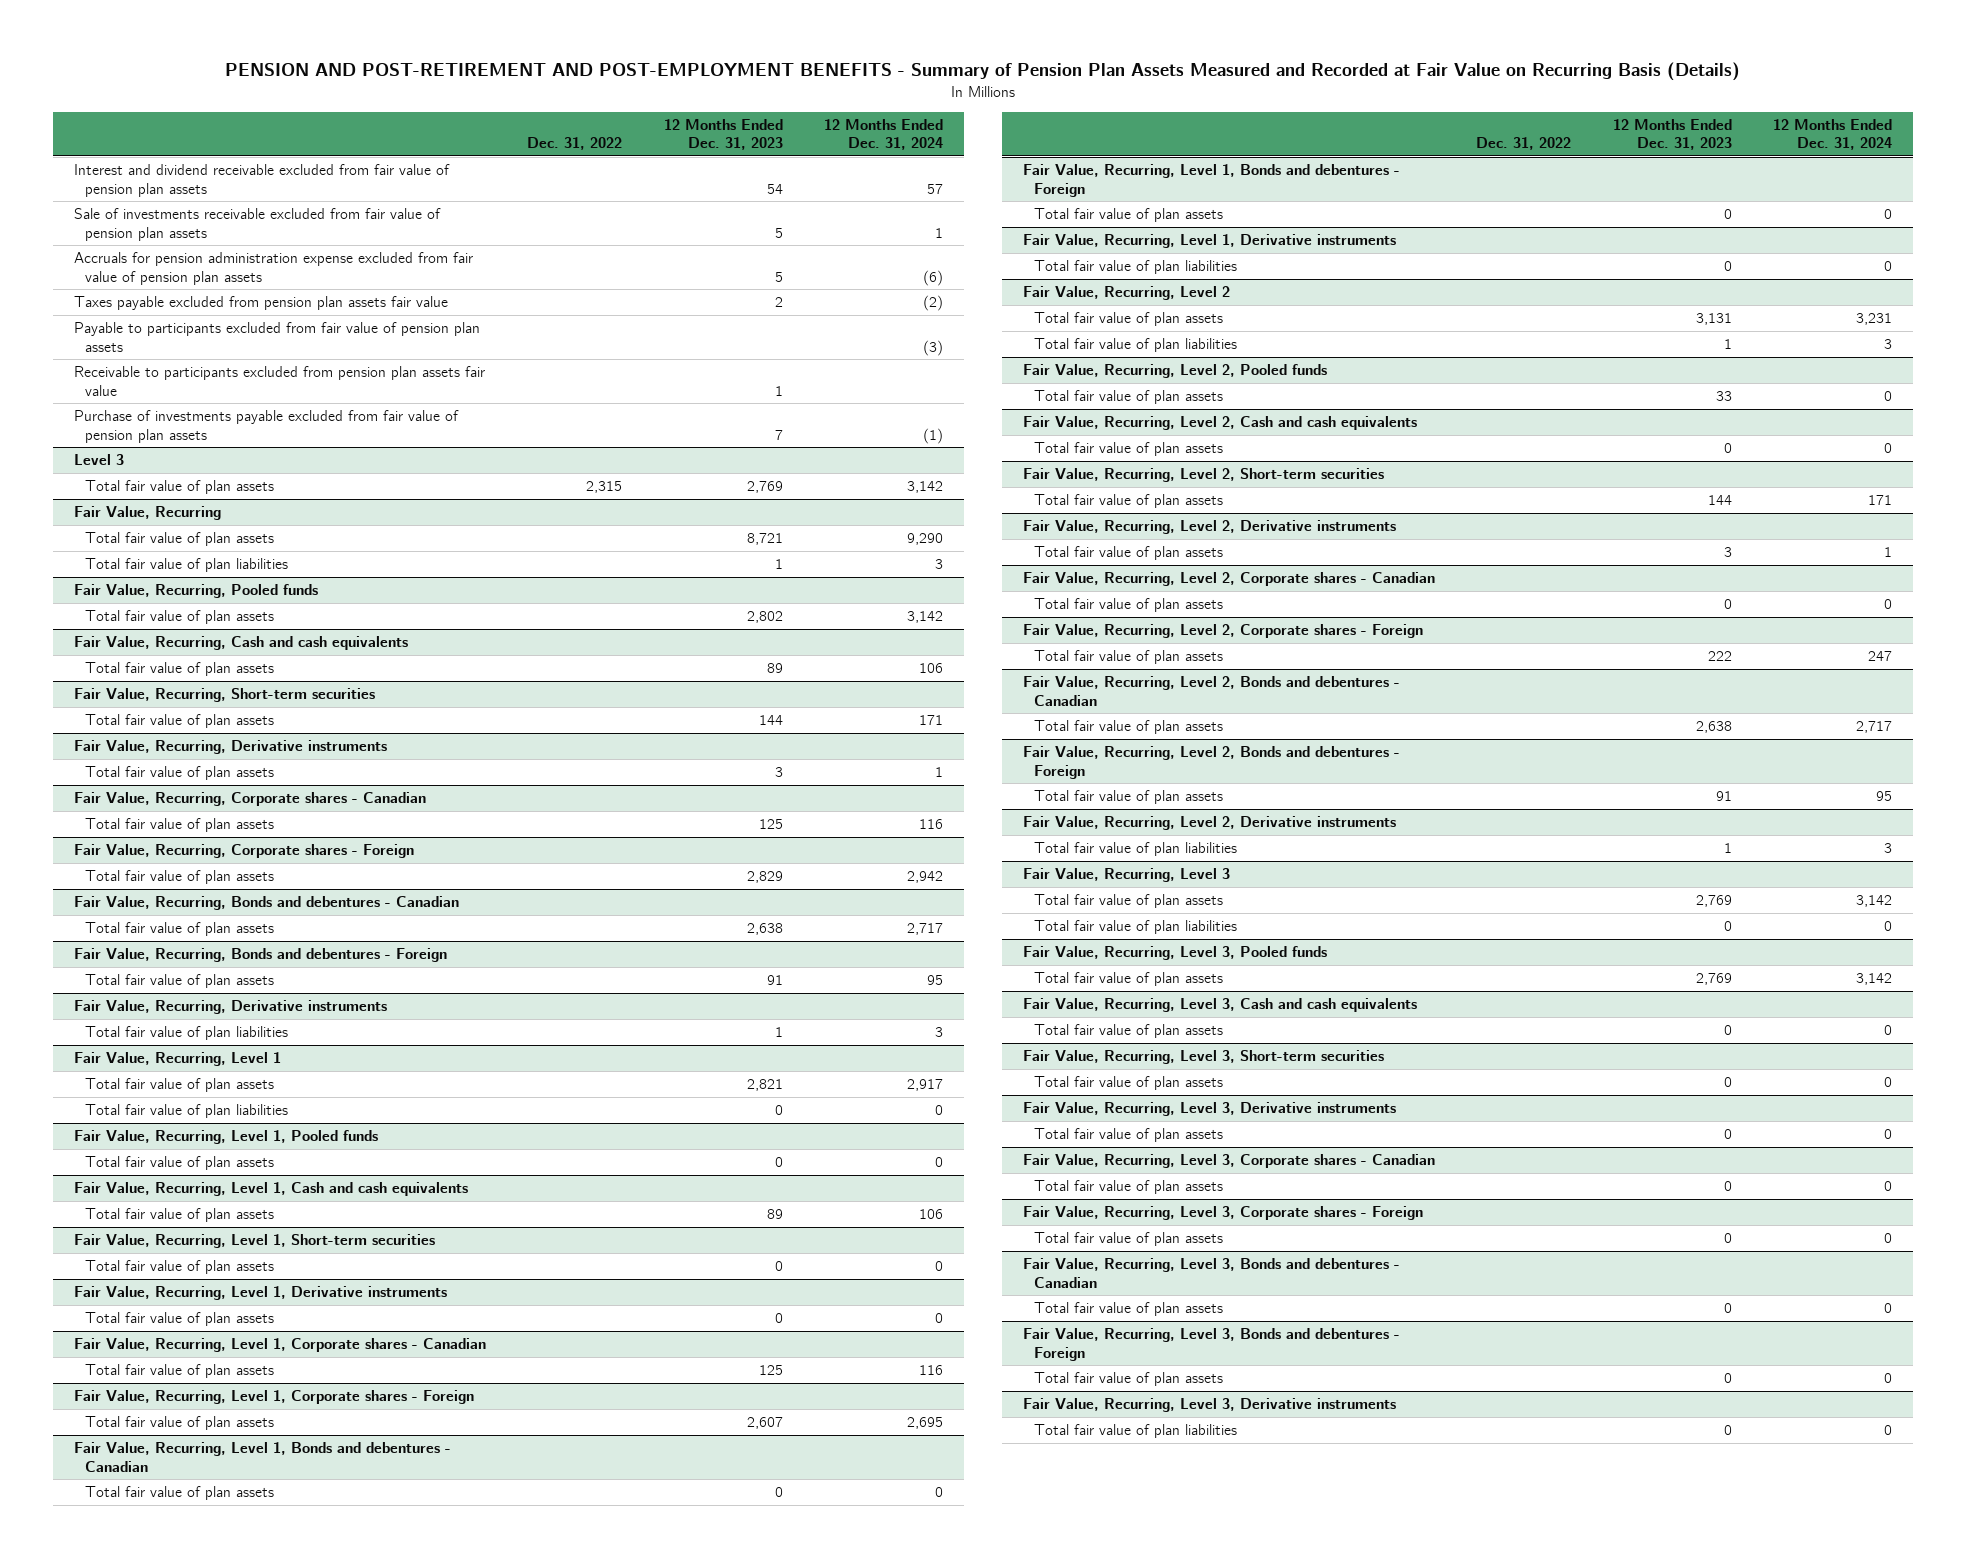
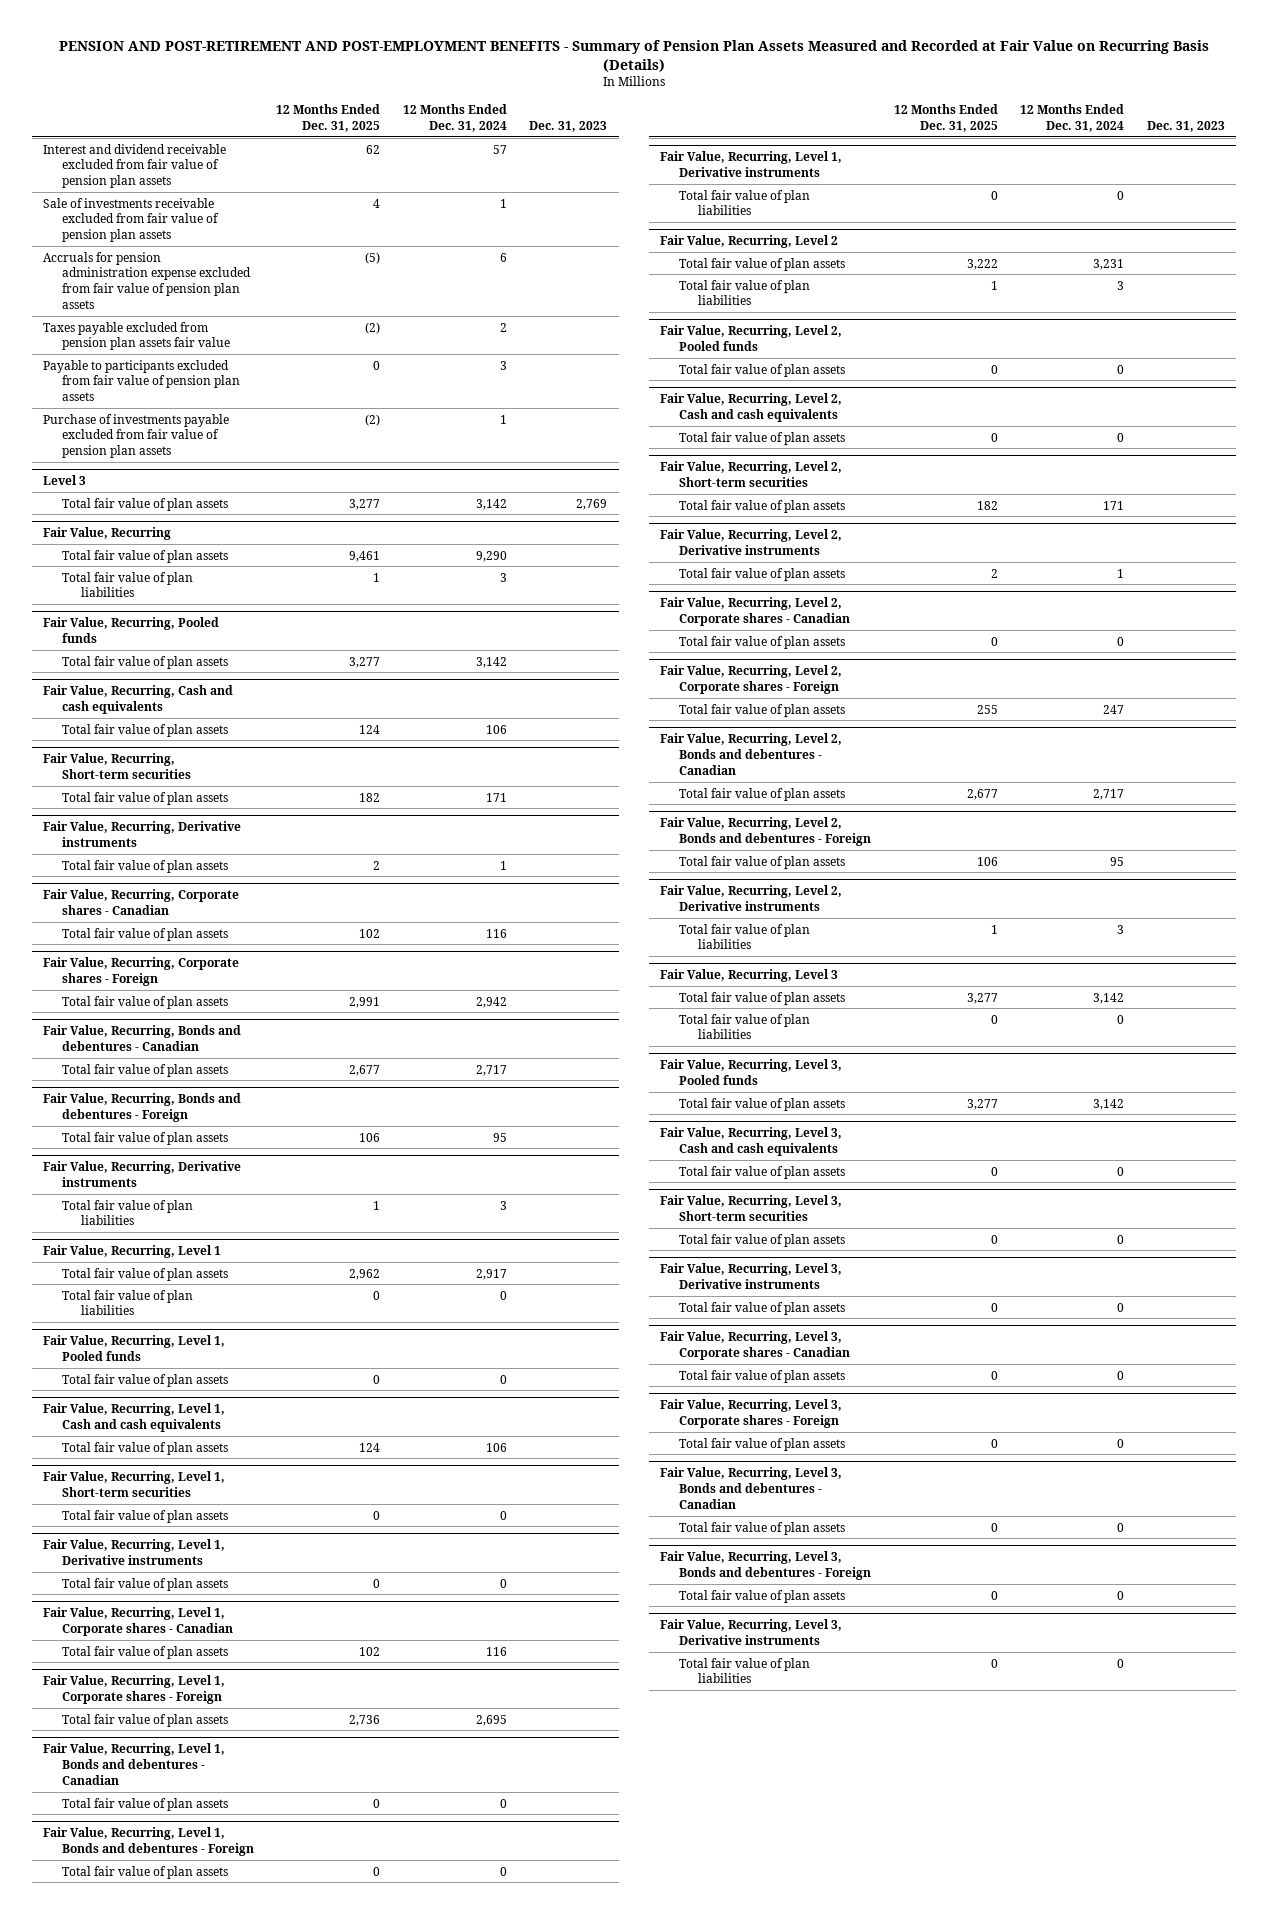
[527,137,623,151] Dec. 31, 2022 -> none
[663,118,783,151] 12 Months Ended Dec. 31, 2023 -> none
none -> [276,103,381,132] 12 Months Ended Dec. 31, 2025
none -> [529,120,608,132] Dec. 31, 2023
[73,365,485,396] Receivable to participants excluded from pension plan assets fair value -> none
[923,269,944,286] (6) -> [499,252,507,262] 6
[923,294,944,311] (2) -> [499,322,507,332] 2
[923,339,944,356] (3) -> [499,360,507,370] 3
[923,427,944,444] (1) -> [499,414,507,424] 1

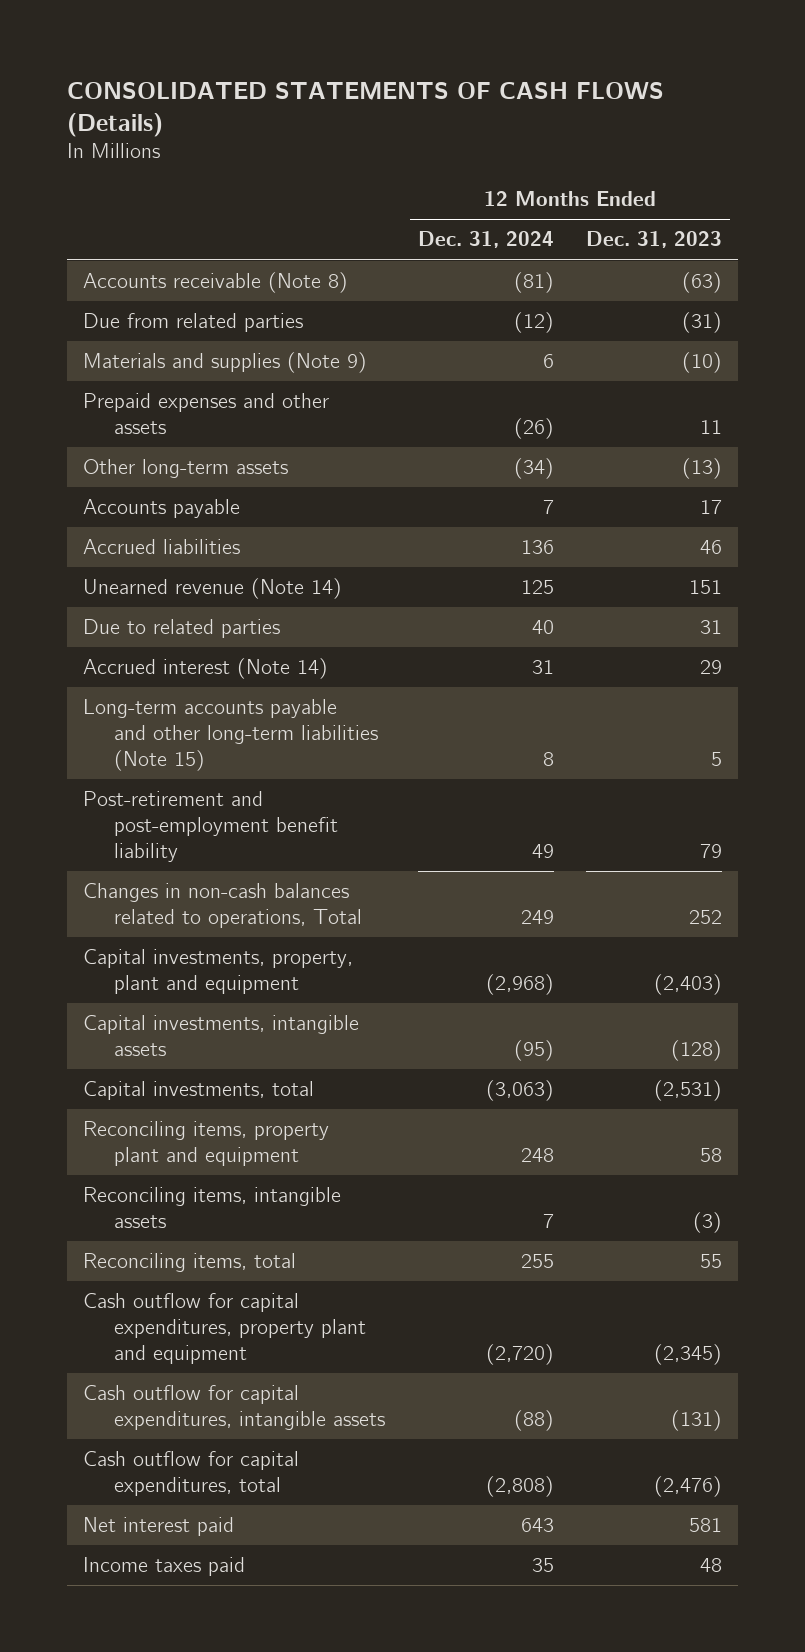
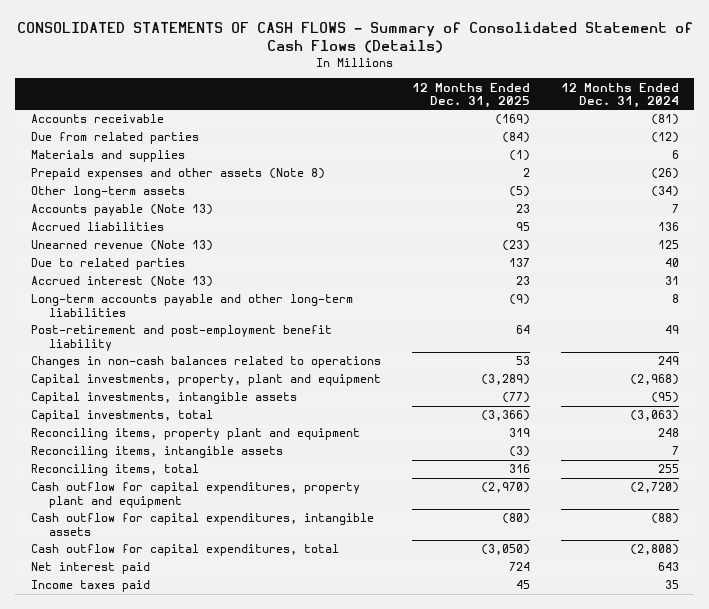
[66,81,664,137] CONSOLIDATED STATEMENTS OF CASH FLOWS (Details) -> [16,22,693,54] CONSOLIDATED STATEMENTS OF CASH FLOWS - Summary of Consolidated Statement of Cash Flows (Details)
[586,231,723,249] Dec. 31, 2023 -> none
none -> [411,82,530,109] 12 Months Ended Dec. 31, 2025
[82,272,348,294] Accounts receivable (Note 8) -> [30,114,164,124] Accounts receivable
[82,352,367,374] Materials and supplies (Note 9) -> [30,150,185,163] Materials and supplies
[82,393,329,435] Prepaid expenses and other assets -> [30,168,325,181] Prepaid expenses and other assets (Note 8)
[82,499,240,519] Accounts payable -> [30,204,213,217] Accounts payable (Note 13)
[82,578,342,600] Unearned revenue (Note 14) -> [30,240,213,252] Unearned revenue (Note 13)
[82,658,328,680] Accrued interest (Note 14) -> [30,276,213,288] Accrued interest (Note 13)
[82,699,379,771] Long-term accounts payable and other long-term liabilities (Note 15) -> [30,294,353,317] Long-term accounts payable and other long-term liabilities
[82,883,363,929] Changes in non-cash balances related to operations, Total -> [30,356,381,369] Changes in non-cash balances related to operations

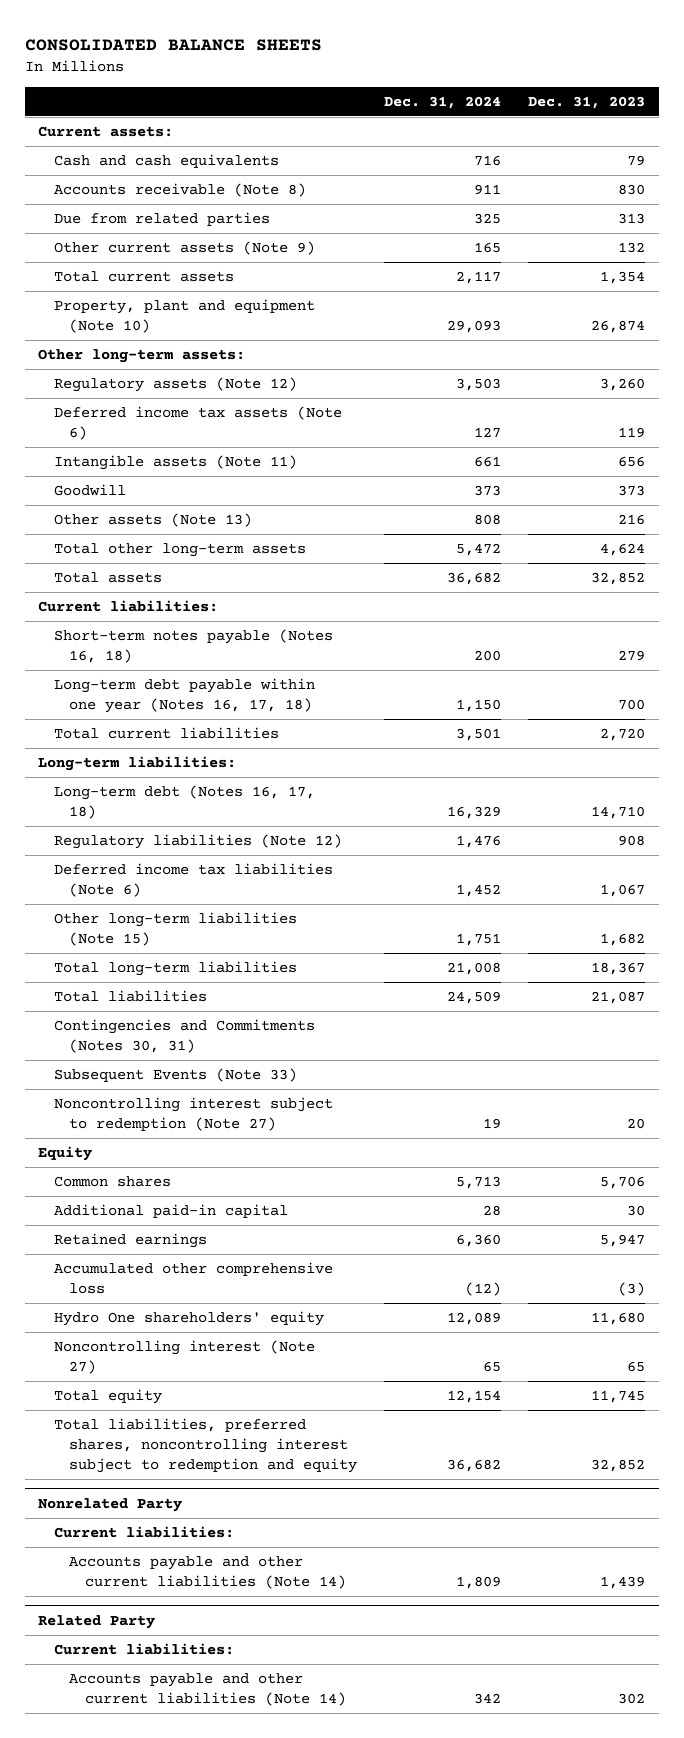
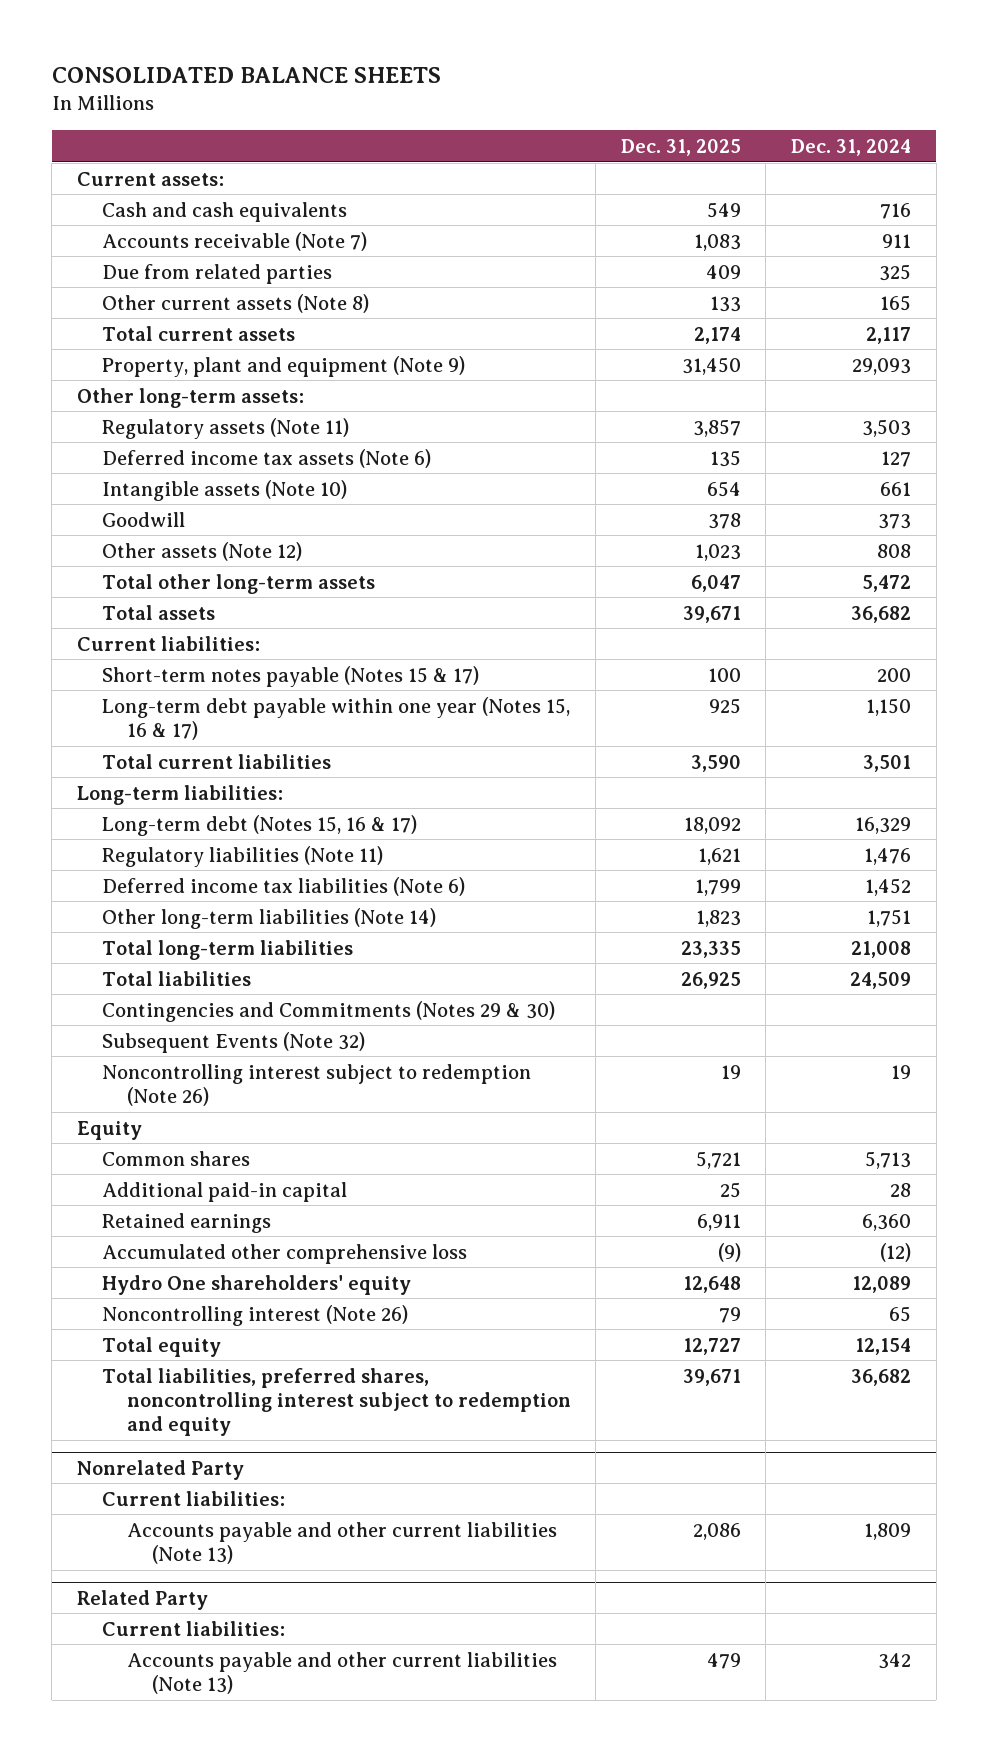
[528,95,646,109] Dec. 31, 2023 -> none
none -> [620,139,741,157] Dec. 31, 2025
[53,183,306,198] Accounts receivable (Note 8) -> [101,231,367,251] Accounts receivable (Note 7)
[53,241,315,256] Other current assets (Note 9) -> [101,293,369,313] Other current assets (Note 8)
[53,299,315,334] Property, plant and equipment (Note 10) -> [101,355,465,377] Property, plant and equipment (Note 9)
[53,377,297,393] Regulatory assets (Note 12) -> [101,417,349,439] Regulatory assets (Note 11)
[53,455,297,471] Intangible assets (Note 11) -> [101,479,347,501] Intangible assets (Note 10)
[53,513,252,528] Other assets (Note 13) -> [101,541,302,561] Other assets (Note 12)
[53,629,333,664] Short-term notes payable (Notes 16, 18) -> [101,665,479,687] Short-term notes payable (Notes 15 & 17)
[53,678,315,714] Long-term debt payable within one year (Notes 16, 17, 18) -> [101,696,570,740] Long-term debt payable within one year (Notes 15, 16 & 17)
[53,785,315,820] Long-term debt (Notes 16, 17, 18) -> [101,814,417,836] Long-term debt (Notes 15, 16 & 17)
[53,834,342,850] Regulatory liabilities (Note 12) -> [101,845,383,867] Regulatory liabilities (Note 11)
[53,912,297,947] Other long-term liabilities (Note 15) -> [101,907,436,929] Other long-term liabilities (Note 14)
[53,1019,315,1054] Contingencies and Commitments (Notes 30, 31) -> [101,1000,555,1022] Contingencies and Commitments (Notes 29 & 30)
[53,1068,297,1083] Subsequent Events (Note 33) -> [101,1031,365,1053] Subsequent Events (Note 32)
[53,1097,333,1132] Noncontrolling interest subject to redemption (Note 27) -> [101,1063,531,1106] Noncontrolling interest subject to redemption (Note 26)
[53,1340,315,1375] Noncontrolling interest (Note 27) -> [101,1304,408,1326] Noncontrolling interest (Note 26)
[69,1556,346,1590] Accounts payable and other current liabilities (Note 14) -> [126,1521,557,1564] Accounts payable and other current liabilities (Note 13)
[69,1673,346,1707] Accounts payable and other current liabilities (Note 14) -> [126,1651,557,1694] Accounts payable and other current liabilities (Note 13)

